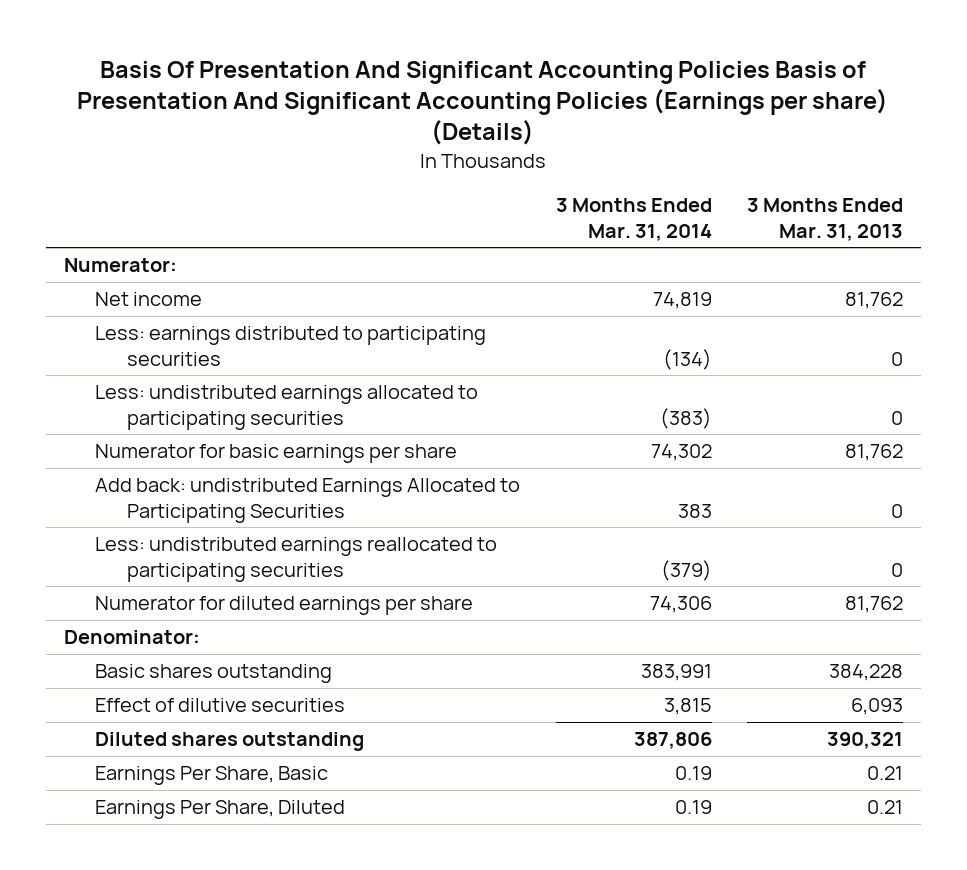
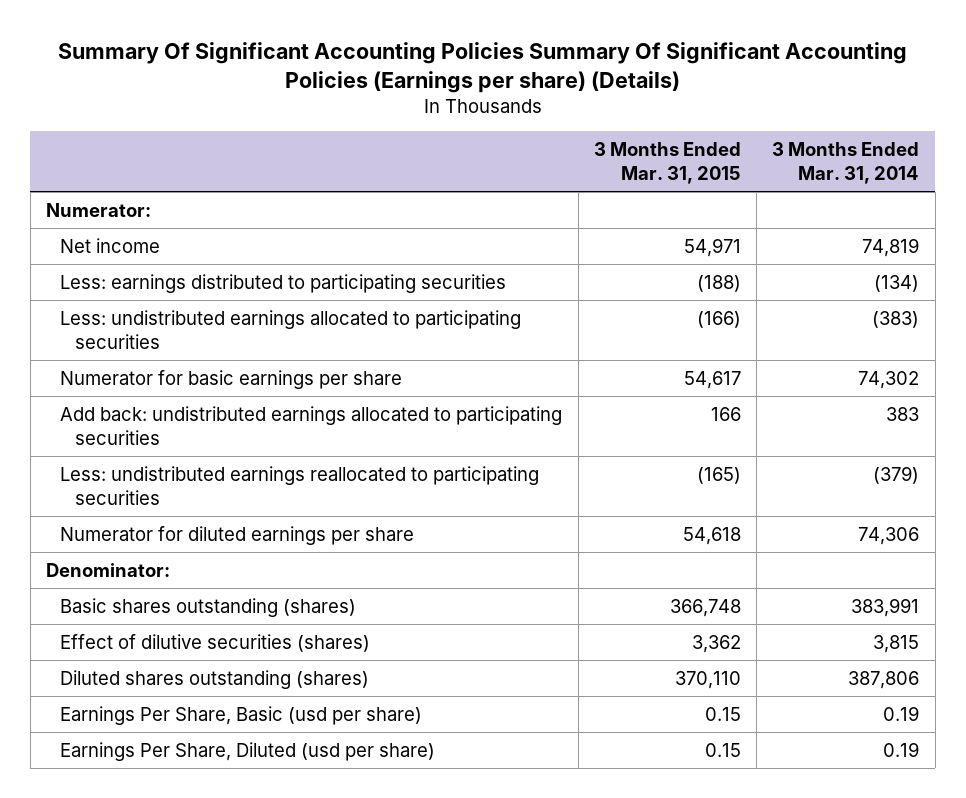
[77,60,889,146] Basis Of Presentation And Significant Accounting Policies Basis of Presentation And Significant Accounting Policies (Earnings per share) (Details) -> [57,42,907,93] Summary Of Significant Accounting Policies Summary Of Significant Accounting Policies (Earnings per share) (Details)
[746,198,903,241] 3 Months Ended Mar. 31, 2013 -> none
none -> [593,142,741,184] 3 Months Ended Mar. 31, 2015
[95,478,521,523] Add back: undistributed Earnings Allocated to Participating Securities -> [60,405,563,445] Add back: undistributed earnings allocated to participating securities
[95,664,333,684] Basic shares outstanding -> [60,597,357,617] Basic shares outstanding (shares)
[95,698,346,713] Effect of dilutive securities -> [60,633,371,652] Effect of dilutive securities (shares)
[95,732,365,752] Diluted shares outstanding -> [60,669,370,689] Diluted shares outstanding (shares)
[95,766,329,786] Earnings Per Share, Basic -> [60,705,423,725] Earnings Per Share, Basic (usd per share)
[95,800,346,820] Earnings Per Share, Diluted -> [60,741,436,761] Earnings Per Share, Diluted (usd per share)

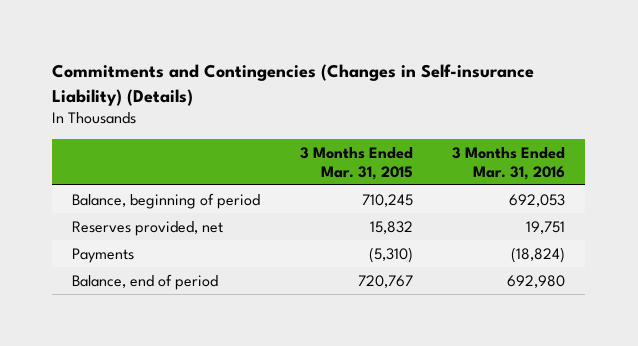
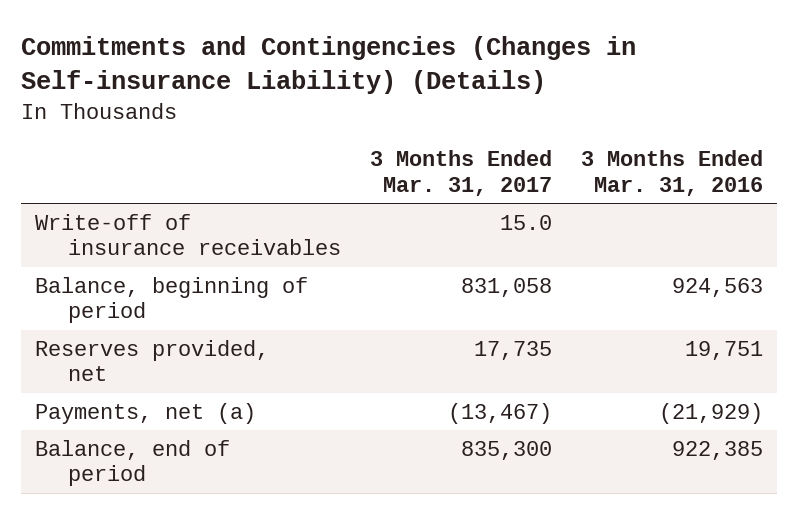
[299,146,413,180] 3 Months Ended Mar. 31, 2015 -> none
none -> [369,150,552,197] 3 Months Ended Mar. 31, 2017
none -> [35,213,342,256] Write-off of insurance receivables
[509,193,566,207] 692,053 -> [671,277,763,297] 924,563
[72,247,135,263] Payments -> [35,402,257,424] Payments, net (a)
[511,246,566,263] (18,824) -> [658,402,763,424] (21,929)
[507,274,566,288] 692,980 -> [671,440,763,460] 922,385

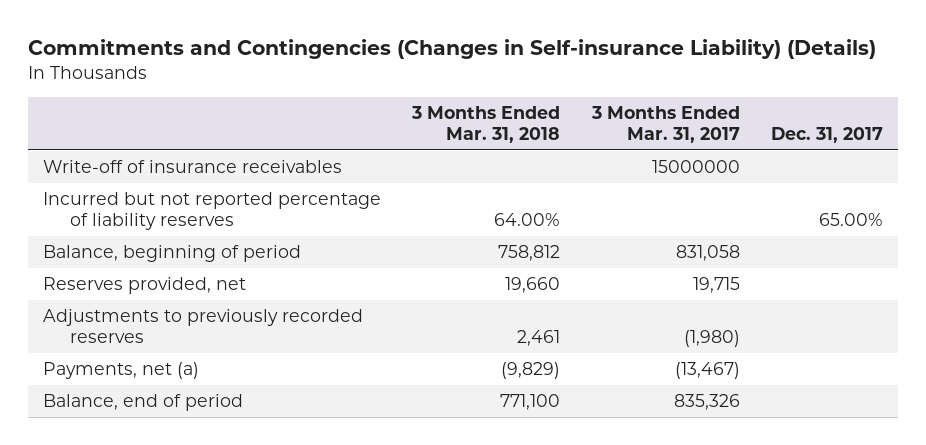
[580,150,763,197] 3 Months Ended Mar. 31, 2016 -> none
none -> [411,105,561,143] 3 Months Ended Mar. 31, 2018
none -> [770,126,883,143] Dec. 31, 2017
[499,214,552,230] 15.0 -> [651,160,740,174] 15000000
none -> [43,192,382,231] Incurred but not reported percentage of liability reserves
[473,340,552,360] 17,735 -> [692,277,740,294] 19,715
none -> [43,309,364,344] Adjustments to previously recorded reserves
[460,440,552,460] 835,300 -> [673,394,740,411] 835,326

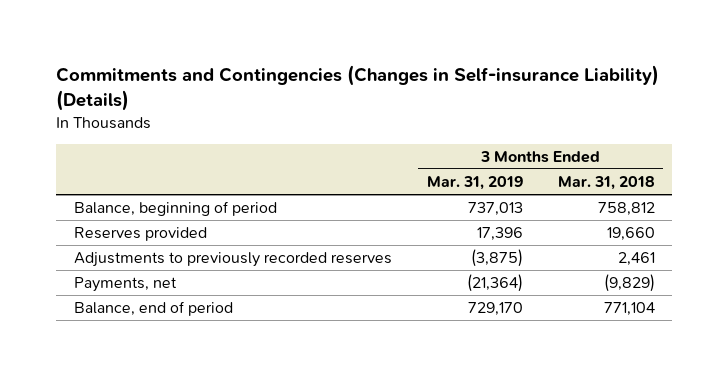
[590,105,740,143] 3 Months Ended Mar. 31, 2017 -> none
[770,126,883,143] Dec. 31, 2017 -> none
none -> [426,176,523,191] Mar. 31, 2019
[43,160,343,174] Write-off of insurance receivables -> none
[43,192,382,231] Incurred but not reported percentage of liability reserves -> none
[43,277,247,295] Reserves provided, net -> [73,227,207,242] Reserves provided
[43,362,200,380] Payments, net (a) -> [73,277,177,293] Payments, net
[500,394,561,411] 771,100 -> [603,302,655,317] 771,104

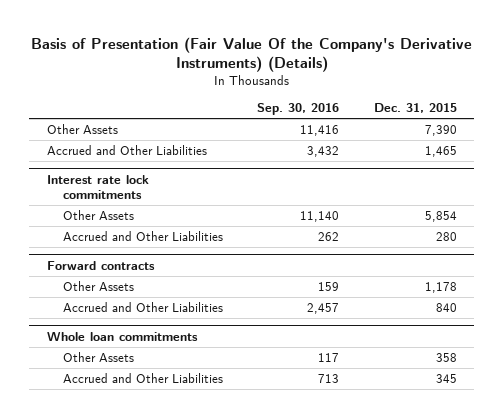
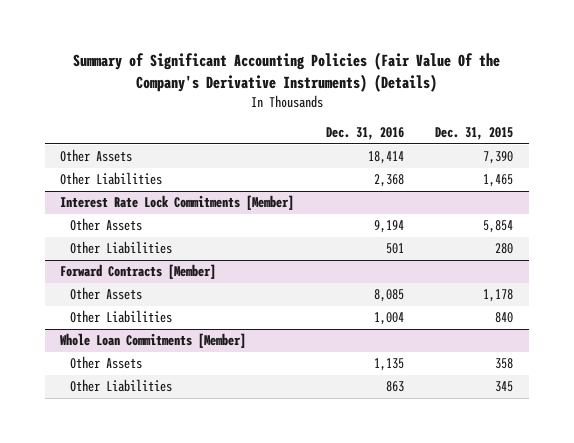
[30,36,472,73] Basis of Presentation (Fair Value Of the Company's Derivative Instruments) (Details) -> [72,52,500,93] Summary of Significant Accounting Policies (Fair Value Of the Company's Derivative Instruments) (Details)
[257,103,340,116] Sep. 30, 2016 -> none
none -> [325,127,404,141] Dec. 31, 2016
[46,144,207,155] Accrued and Other Liabilities -> [60,172,163,186] Other Liabilities
[46,174,149,200] Interest rate lock commitments -> [60,195,295,211] Interest Rate Lock Commitments [Member]
[62,230,223,241] Accrued and Other Liabilities -> [70,241,173,255] Other Liabilities
[46,260,155,270] Forward contracts -> [60,264,217,280] Forward Contracts [Member]
[62,301,223,312] Accrued and Other Liabilities -> [70,310,173,324] Other Liabilities
[46,331,198,341] Whole loan commitments -> [60,333,247,349] Whole Loan Commitments [Member]
[62,372,223,383] Accrued and Other Liabilities -> [70,379,173,393] Other Liabilities

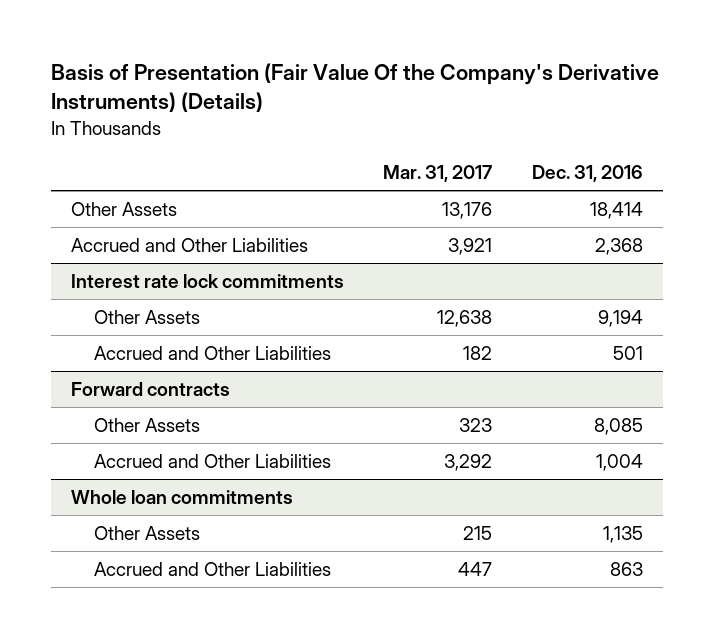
[72,52,500,93] Summary of Significant Accounting Policies (Fair Value Of the Company's Derivative Instruments) (Details) -> [50,63,659,113] Basis of Presentation (Fair Value Of the Company's Derivative Instruments) (Details)
[435,127,514,141] Dec. 31, 2015 -> none
none -> [383,165,493,183] Mar. 31, 2017
[60,172,163,186] Other Liabilities -> [70,238,308,253] Accrued and Other Liabilities
[60,195,295,211] Interest Rate Lock Commitments [Member] -> [70,274,344,289] Interest rate lock commitments
[70,241,173,255] Other Liabilities -> [93,346,331,361] Accrued and Other Liabilities
[60,264,217,280] Forward Contracts [Member] -> [70,382,230,397] Forward contracts
[70,310,173,324] Other Liabilities -> [93,454,331,469] Accrued and Other Liabilities
[60,333,247,349] Whole Loan Commitments [Member] -> [70,490,293,505] Whole loan commitments
[70,379,173,393] Other Liabilities -> [93,562,331,577] Accrued and Other Liabilities

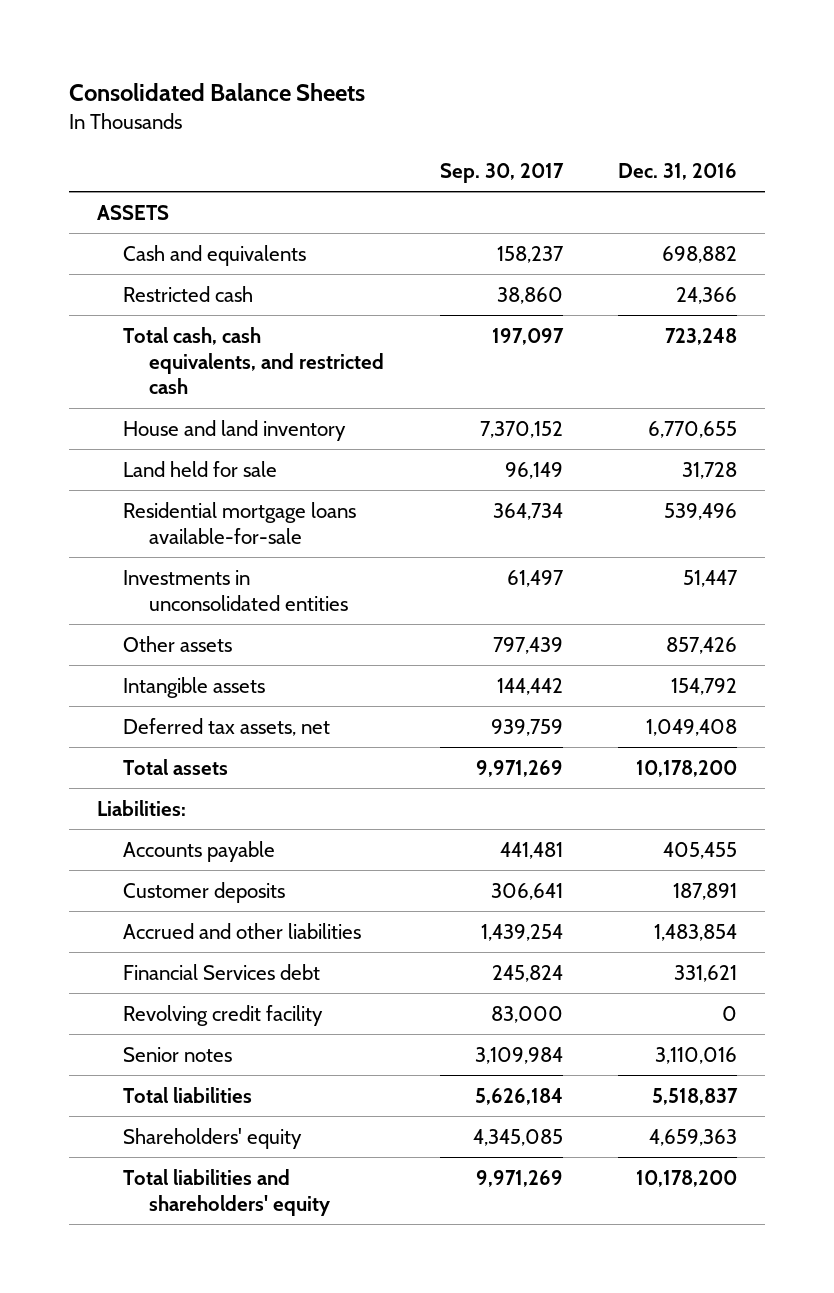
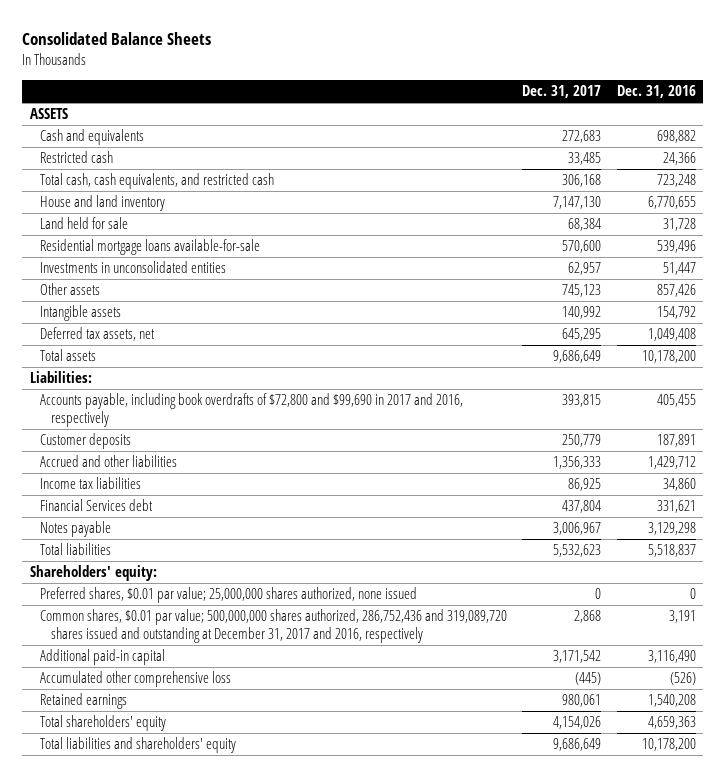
[439,162,564,183] Sep. 30, 2017 -> none
none -> [522,85,602,99] Dec. 31, 2017
[123,840,276,862] Accounts payable -> [40,393,464,428] Accounts payable, including book overdrafts of $72,800 and $99,690 in 2017 and 2016, respectively
[654,923,738,941] 1,483,854 -> [647,456,696,470] 1,429,712
none -> [40,477,142,490] Income tax liabilities
[123,1004,324,1026] Revolving credit facility -> none
[123,1046,233,1062] Senior notes -> none
none -> [40,521,112,538] Notes payable
none -> [29,565,157,582] Shareholders' equity:
none -> [40,587,418,604] Preferred shares, $0.01 par value; 25,000,000 shares authorized, none issued
none -> [40,609,508,644] Common shares, $0.01 par value; 500,000,000 shares authorized, 286,752,436 and 319,089,720 shares issued and outstanding at December 31, 2017 and 2016, respectively
none -> [40,649,166,666] Additional paid-in capital
none -> [40,671,232,688] Accumulated other comprehensive loss
none -> [40,693,128,710] Retained earnings
[123,1127,303,1149] Shareholders' equity -> [40,715,167,732] Total shareholders' equity

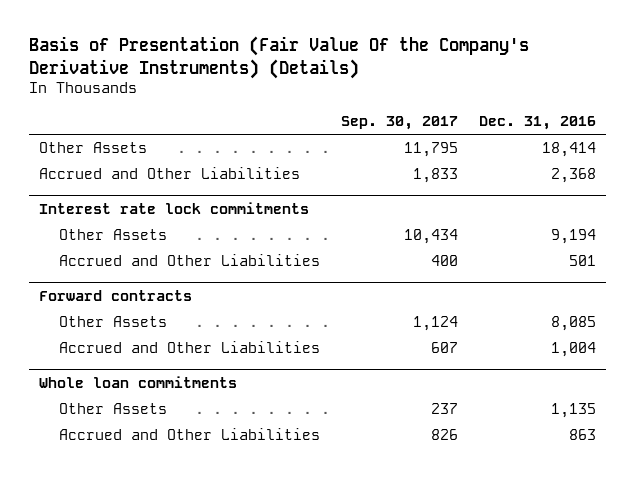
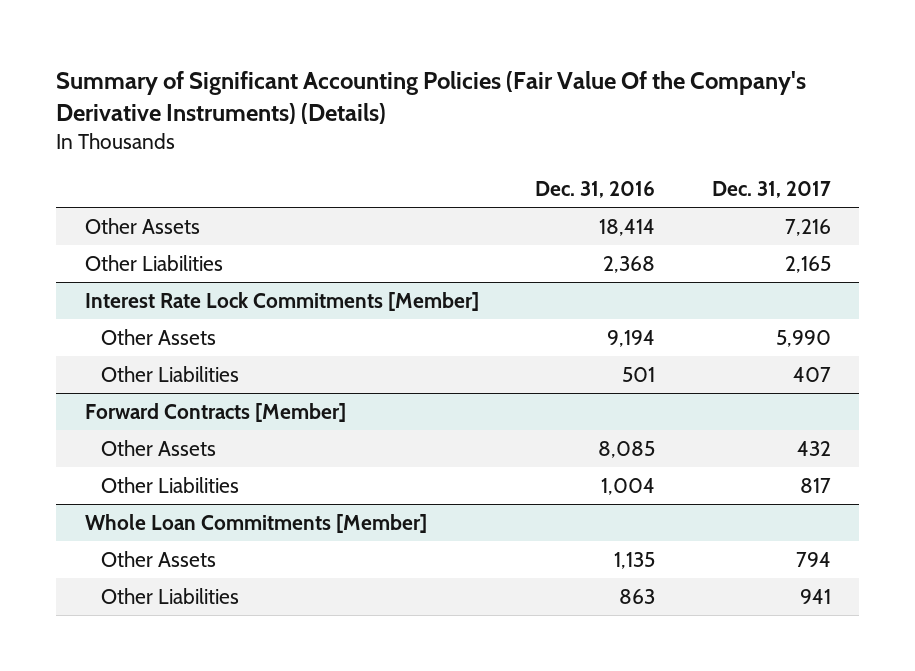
[28,36,529,79] Basis of Presentation (Fair Value Of the Company's Derivative Instruments) (Details) -> [56,70,807,124] Summary of Significant Accounting Policies (Fair Value Of the Company's Derivative Instruments) (Details)
[340,116,458,131] Sep. 30, 2017 -> none
none -> [711,180,831,198] Dec. 31, 2017
[39,167,301,180] Accrued and Other Liabilities -> [84,255,223,272] Other Liabilities
[39,202,310,215] Interest rate lock commitments -> [84,292,479,312] Interest Rate Lock Commitments [Member]
[58,254,320,267] Accrued and Other Liabilities -> [101,366,240,383] Other Liabilities
[39,290,193,302] Forward contracts -> [84,403,346,423] Forward Contracts [Member]
[58,341,320,354] Accrued and Other Liabilities -> [101,477,240,494] Other Liabilities
[39,376,238,389] Whole loan commitments -> [84,514,427,534] Whole Loan Commitments [Member]
[58,428,320,441] Accrued and Other Liabilities -> [101,588,240,605] Other Liabilities

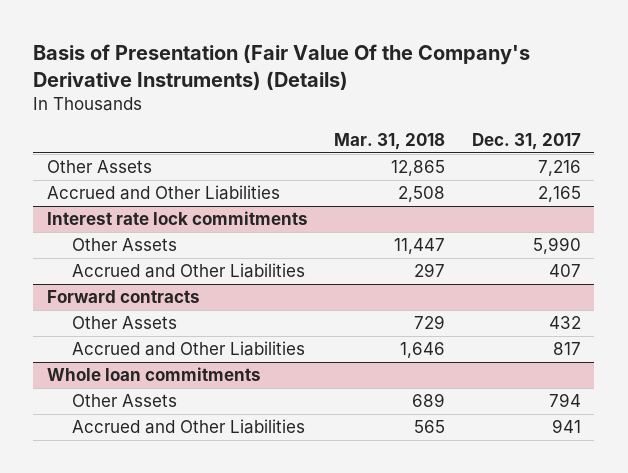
[56,70,807,124] Summary of Significant Accounting Policies (Fair Value Of the Company's Derivative Instruments) (Details) -> [33,44,531,90] Basis of Presentation (Fair Value Of the Company's Derivative Instruments) (Details)
[535,180,656,198] Dec. 31, 2016 -> none
none -> [334,133,446,151] Mar. 31, 2018
[84,255,223,272] Other Liabilities -> [46,185,280,201] Accrued and Other Liabilities
[84,292,479,312] Interest Rate Lock Commitments [Member] -> [46,211,308,226] Interest rate lock commitments
[101,366,240,383] Other Liabilities -> [72,263,306,279] Accrued and Other Liabilities
[84,403,346,423] Forward Contracts [Member] -> [46,290,200,304] Forward contracts
[101,477,240,494] Other Liabilities -> [72,341,306,357] Accrued and Other Liabilities
[84,514,427,534] Whole Loan Commitments [Member] -> [46,367,261,382] Whole loan commitments
[101,588,240,605] Other Liabilities -> [72,419,306,435] Accrued and Other Liabilities

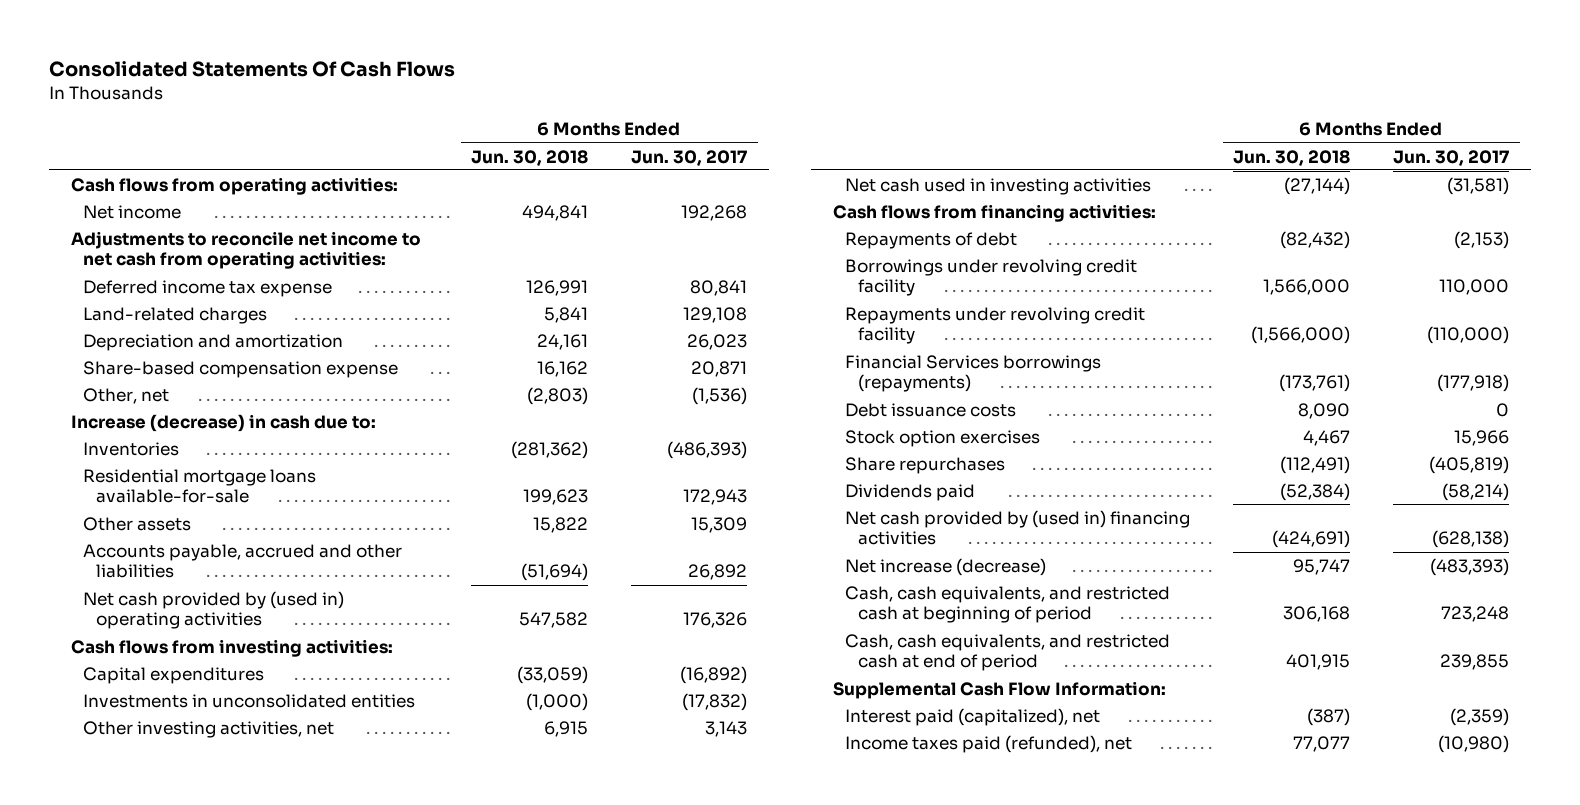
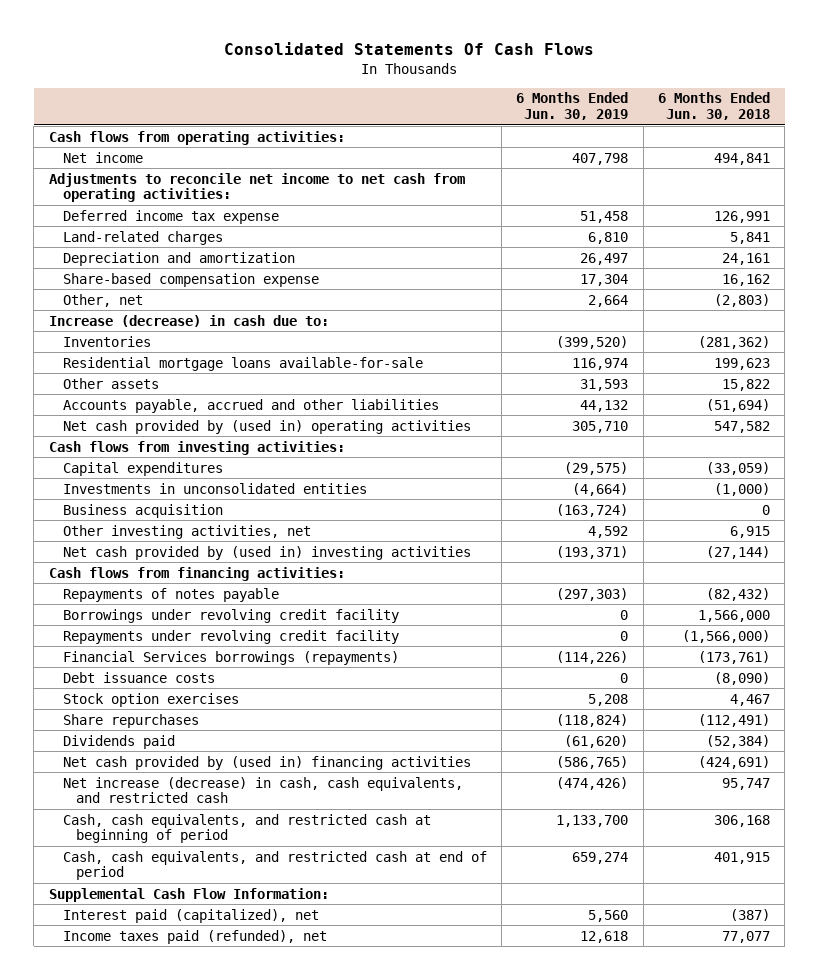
[631,149,748,166] Jun. 30, 2017 -> none
none -> [516,92,629,121] 6 Months Ended Jun. 30, 2019
none -> [62,503,223,518] Business acquisition
[845,177,1152,195] Net cash used in investing activities -> [62,545,471,560] Net cash provided by (used in) investing activities
[845,231,1018,249] Repayments of debt -> [62,587,279,602] Repayments of notes payable
[1298,402,1351,419] 8,090 -> [714,671,771,685] (8,090)
[845,557,1047,576] Net increase (decrease) -> [62,776,463,804] Net increase (decrease) in cash, cash equivalents, and restricted cash

